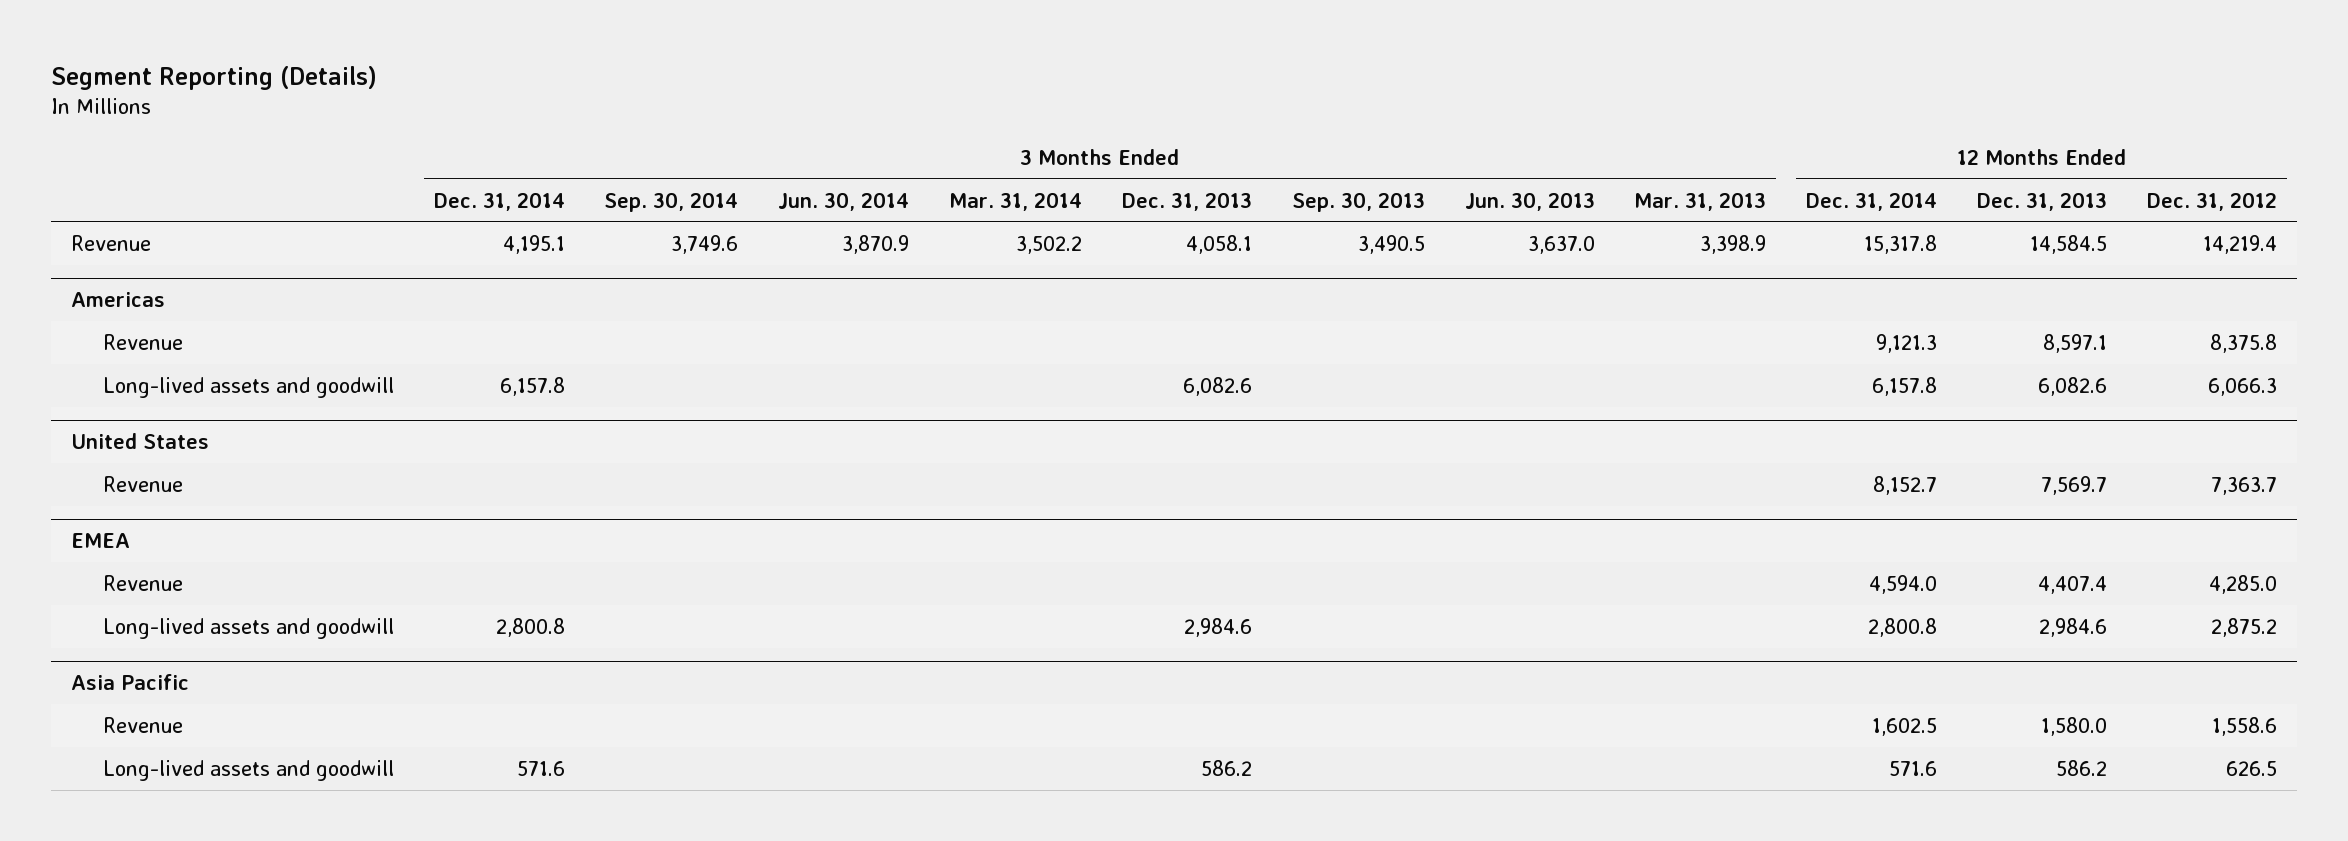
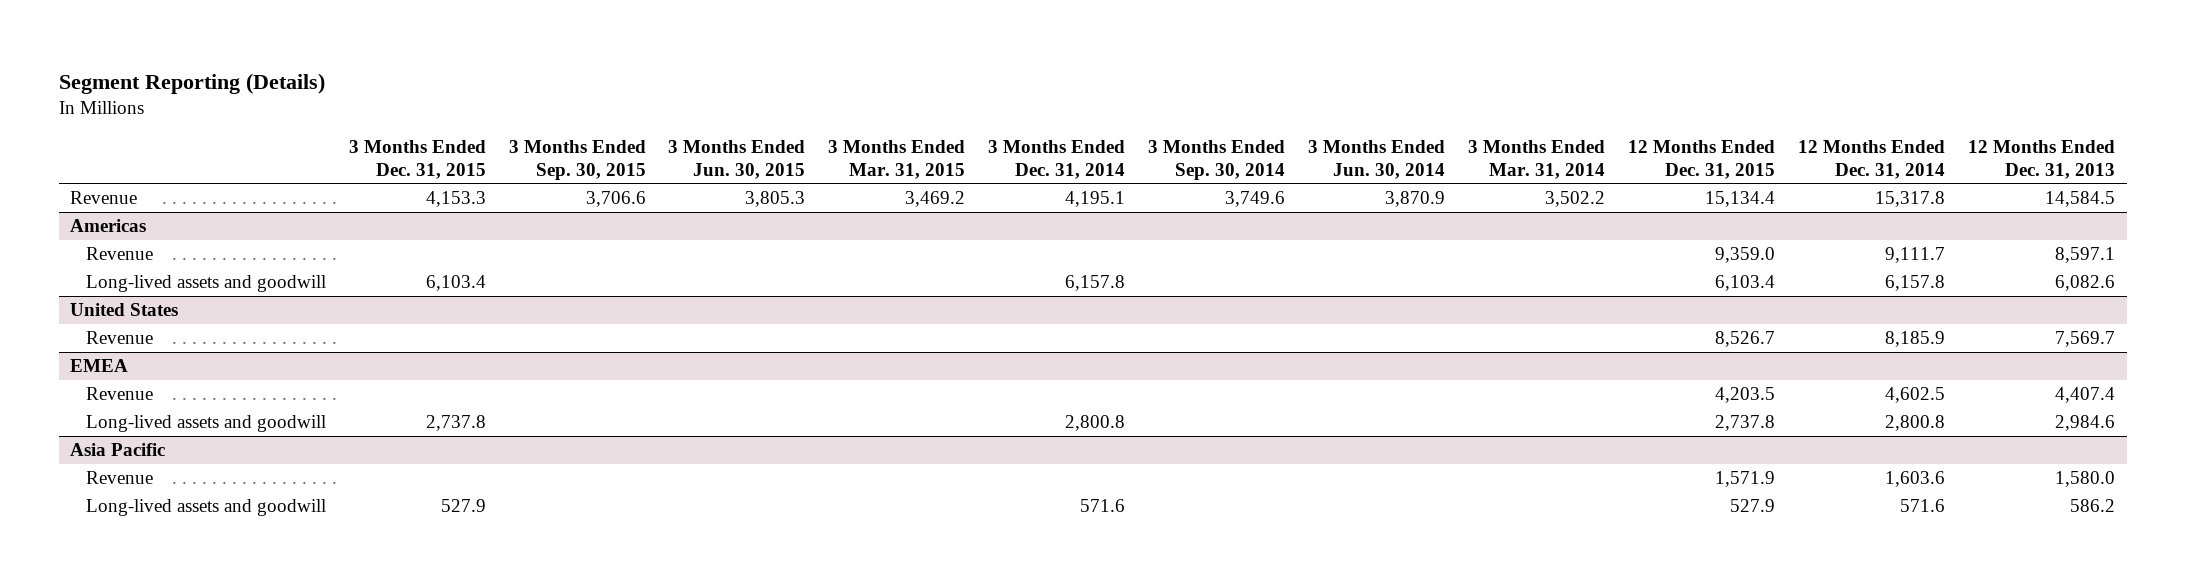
[1121,191,1252,211] Dec. 31, 2013 -> none
[1291,191,1425,212] Sep. 30, 2013 -> none
[1464,191,1595,211] Jun. 30, 2013 -> none
[1634,191,1767,211] Mar. 31, 2013 -> none
[2146,191,2277,211] Dec. 31, 2012 -> none
none -> [348,140,486,179] 3 Months Ended Dec. 31, 2015
none -> [508,140,646,180] 3 Months Ended Sep. 30, 2015
none -> [668,140,806,179] 3 Months Ended Jun. 30, 2015
none -> [828,140,966,179] 3 Months Ended Mar. 31, 2015
none -> [1628,140,1776,179] 12 Months Ended Dec. 31, 2015
[1876,333,1938,353] 9,121.3 -> [1885,247,1946,264] 9,111.7
[1873,475,1938,495] 8,152.7 -> [1885,331,1946,348] 8,185.9
[1869,574,1938,594] 4,594.0 -> [1885,387,1946,404] 4,602.5
[1872,717,1938,736] 1,602.5 -> [1885,471,1946,488] 1,603.6

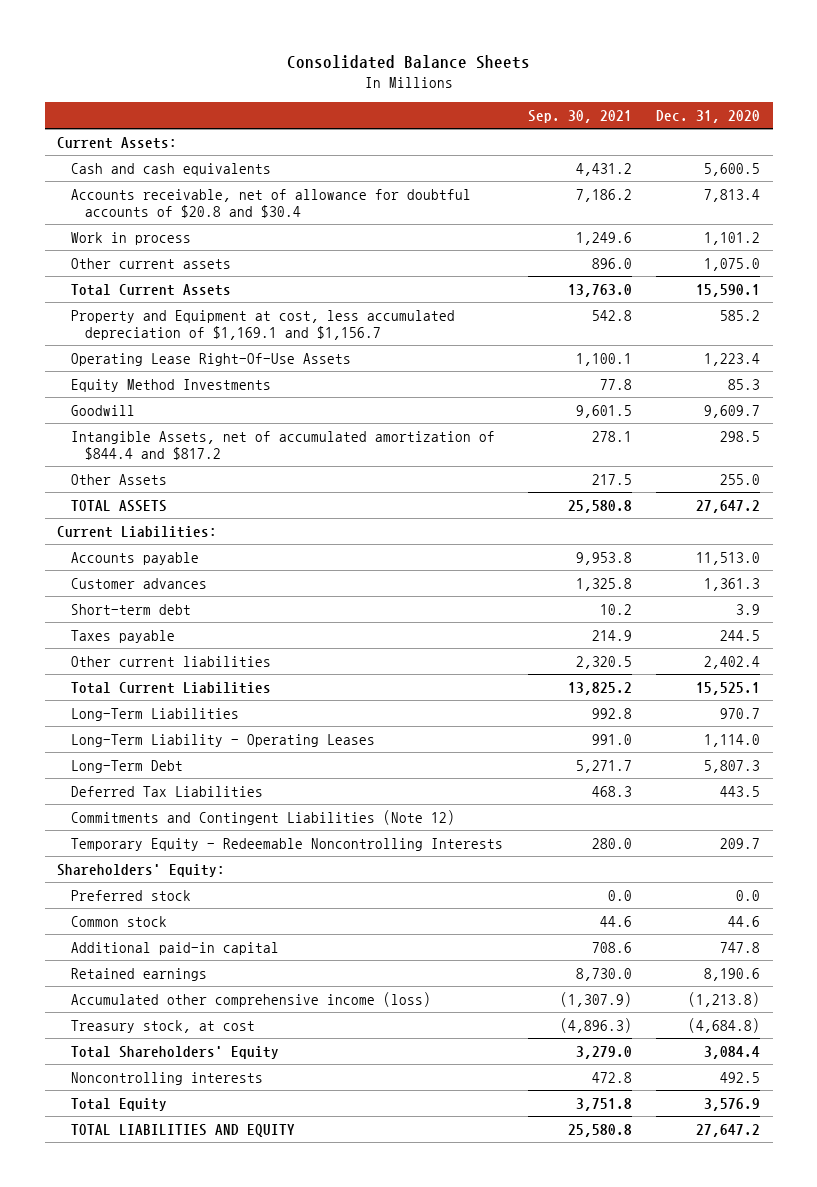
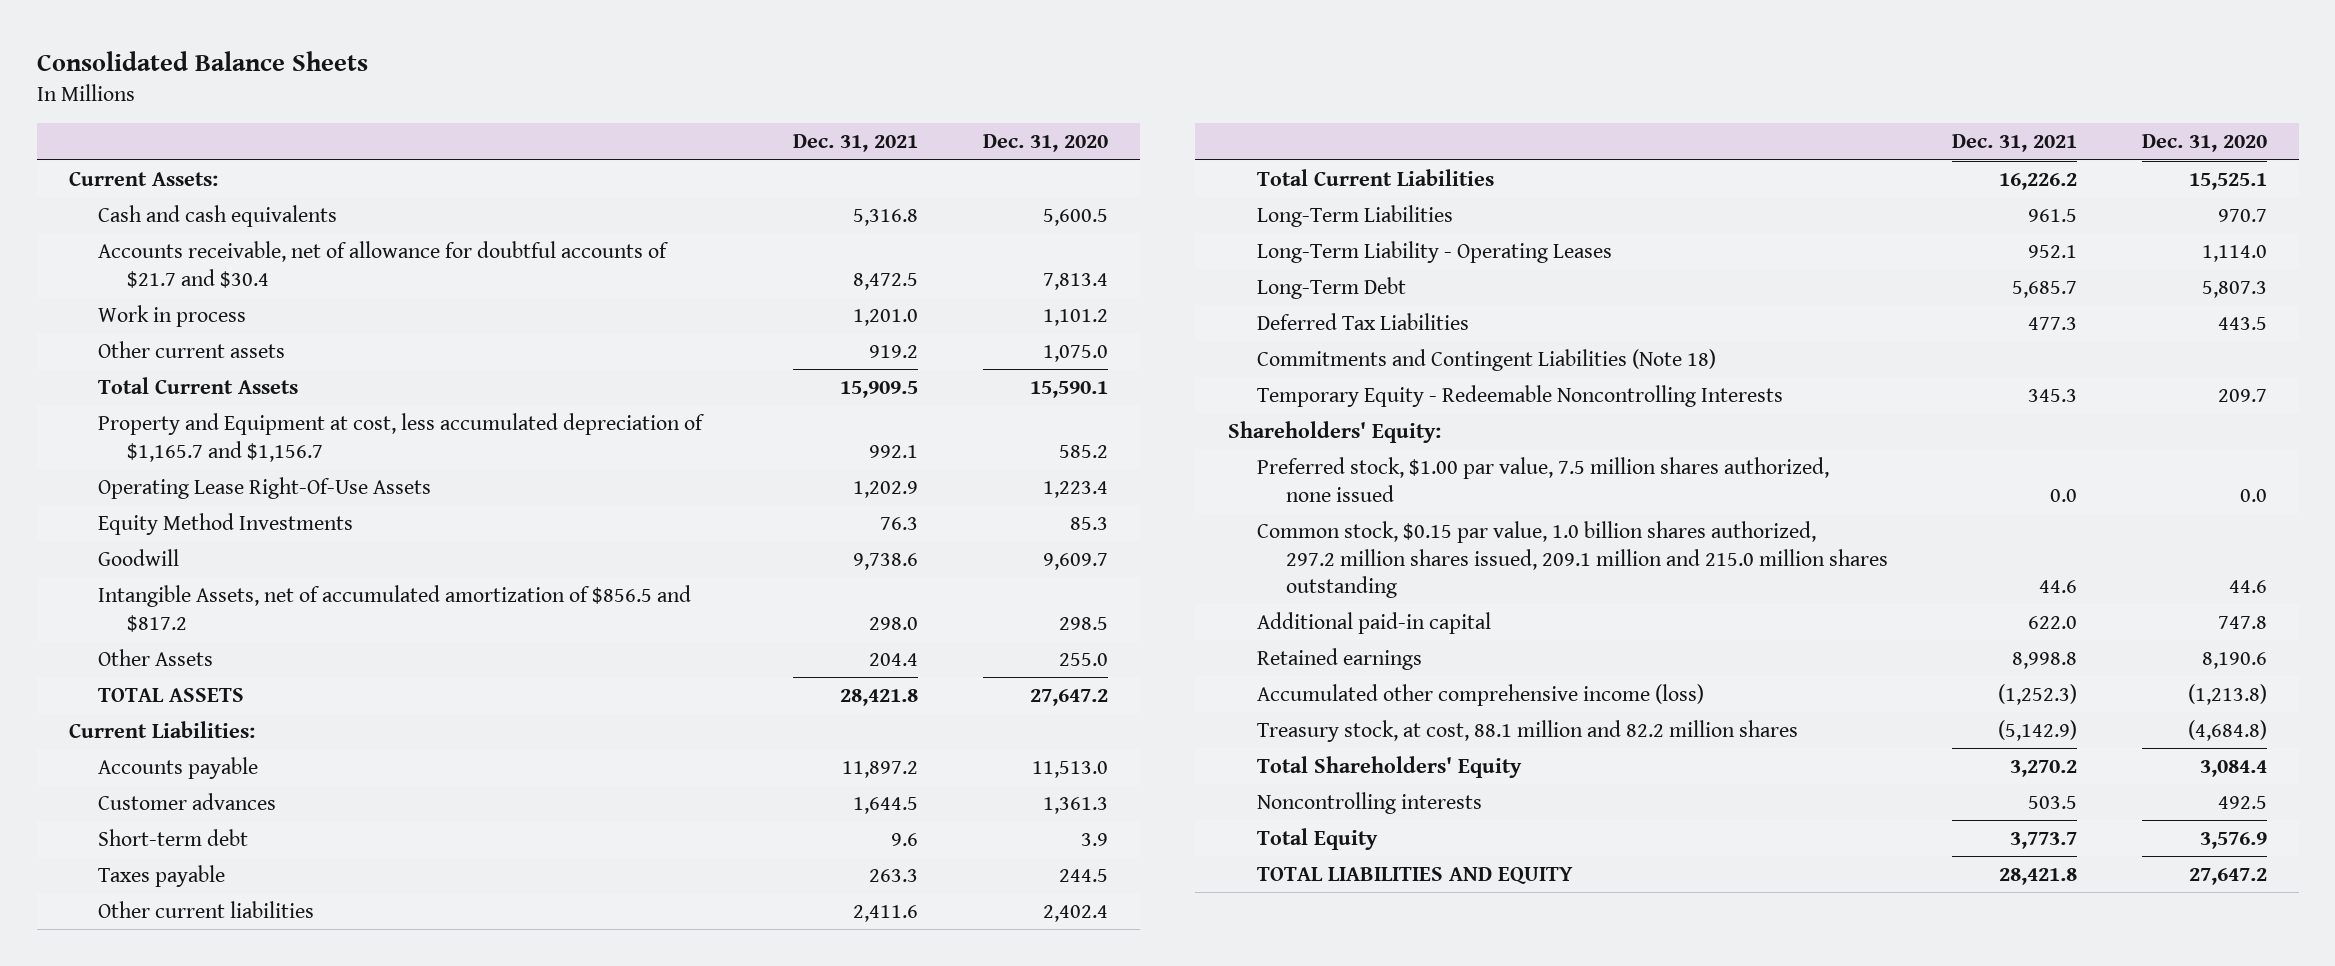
[527,109,632,123] Sep. 30, 2021 -> none
none -> [793,134,919,153] Dec. 31, 2021
[70,188,471,218] Accounts receivable, net of allowance for doubtful accounts of $20.8 and $30.4 -> [97,241,669,288] Accounts receivable, net of allowance for doubtful accounts of $21.7 and $30.4
[70,309,455,340] Property and Equipment at cost, less accumulated depreciation of $1,169.1 and $1,156.7 -> [97,413,705,462] Property and Equipment at cost, less accumulated depreciation of $1,165.7 and $1,156.7
[70,430,495,460] Intangible Assets, net of accumulated amortization of $844.4 and $817.2 -> [97,585,691,632] Intangible Assets, net of accumulated amortization of $856.5 and $817.2
[70,809,455,825] Commitments and Contingent Liabilities (Note 12) -> [1256,349,1716,372] Commitments and Contingent Liabilities (Note 18)
[70,889,191,901] Preferred stock -> [1256,457,1829,502] Preferred stock, $1.00 par value, 7.5 million shares authorized, none issued
[70,915,167,927] Common stock -> [1256,521,1888,599] Common stock, $0.15 par value, 1.0 billion shares authorized, 297.2 million shares issued, 209.1 million and 215.0 million shares outstanding
[70,1019,255,1033] Treasury stock, at cost -> [1256,720,1798,743] Treasury stock, at cost, 88.1 million and 82.2 million shares

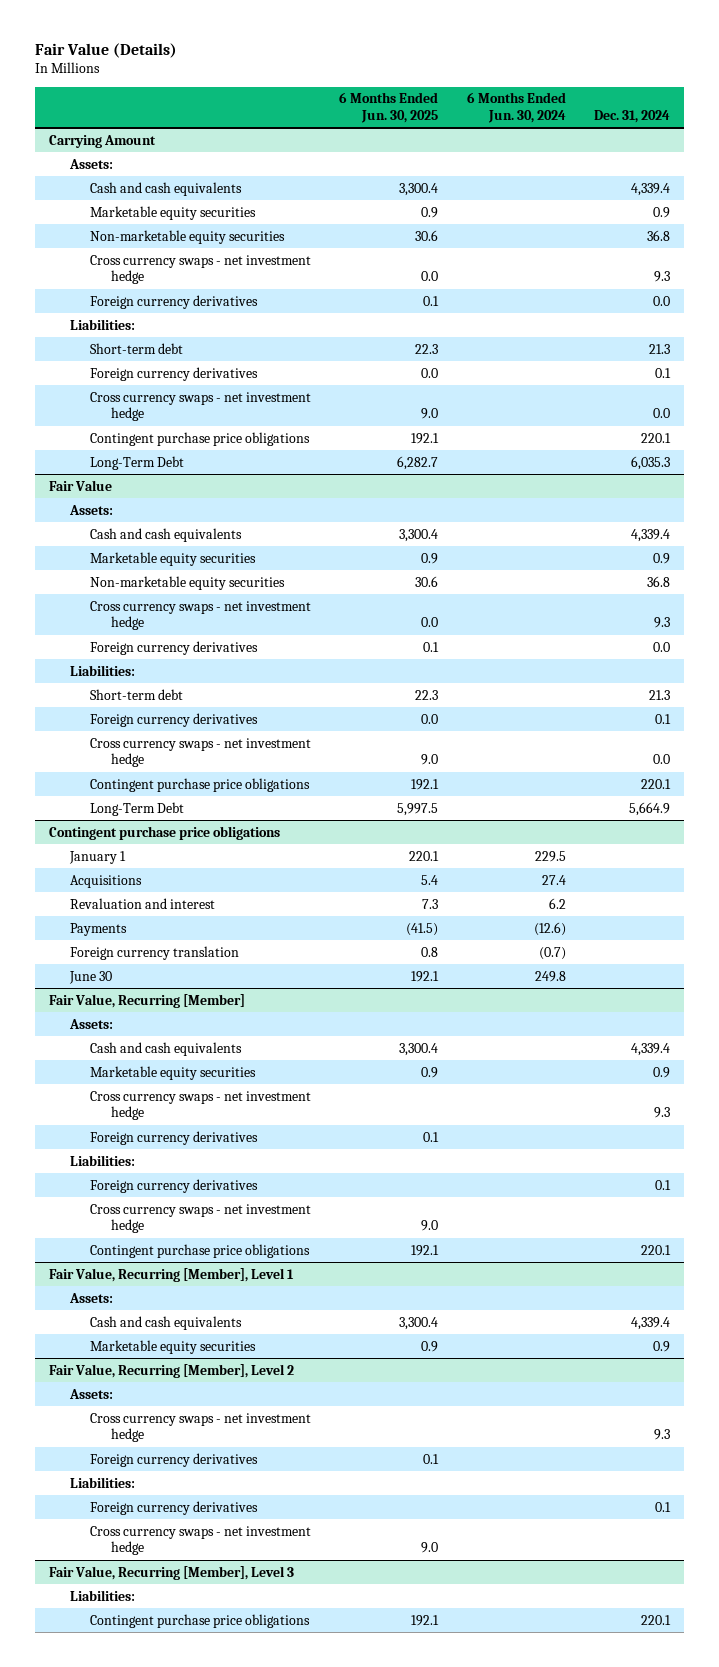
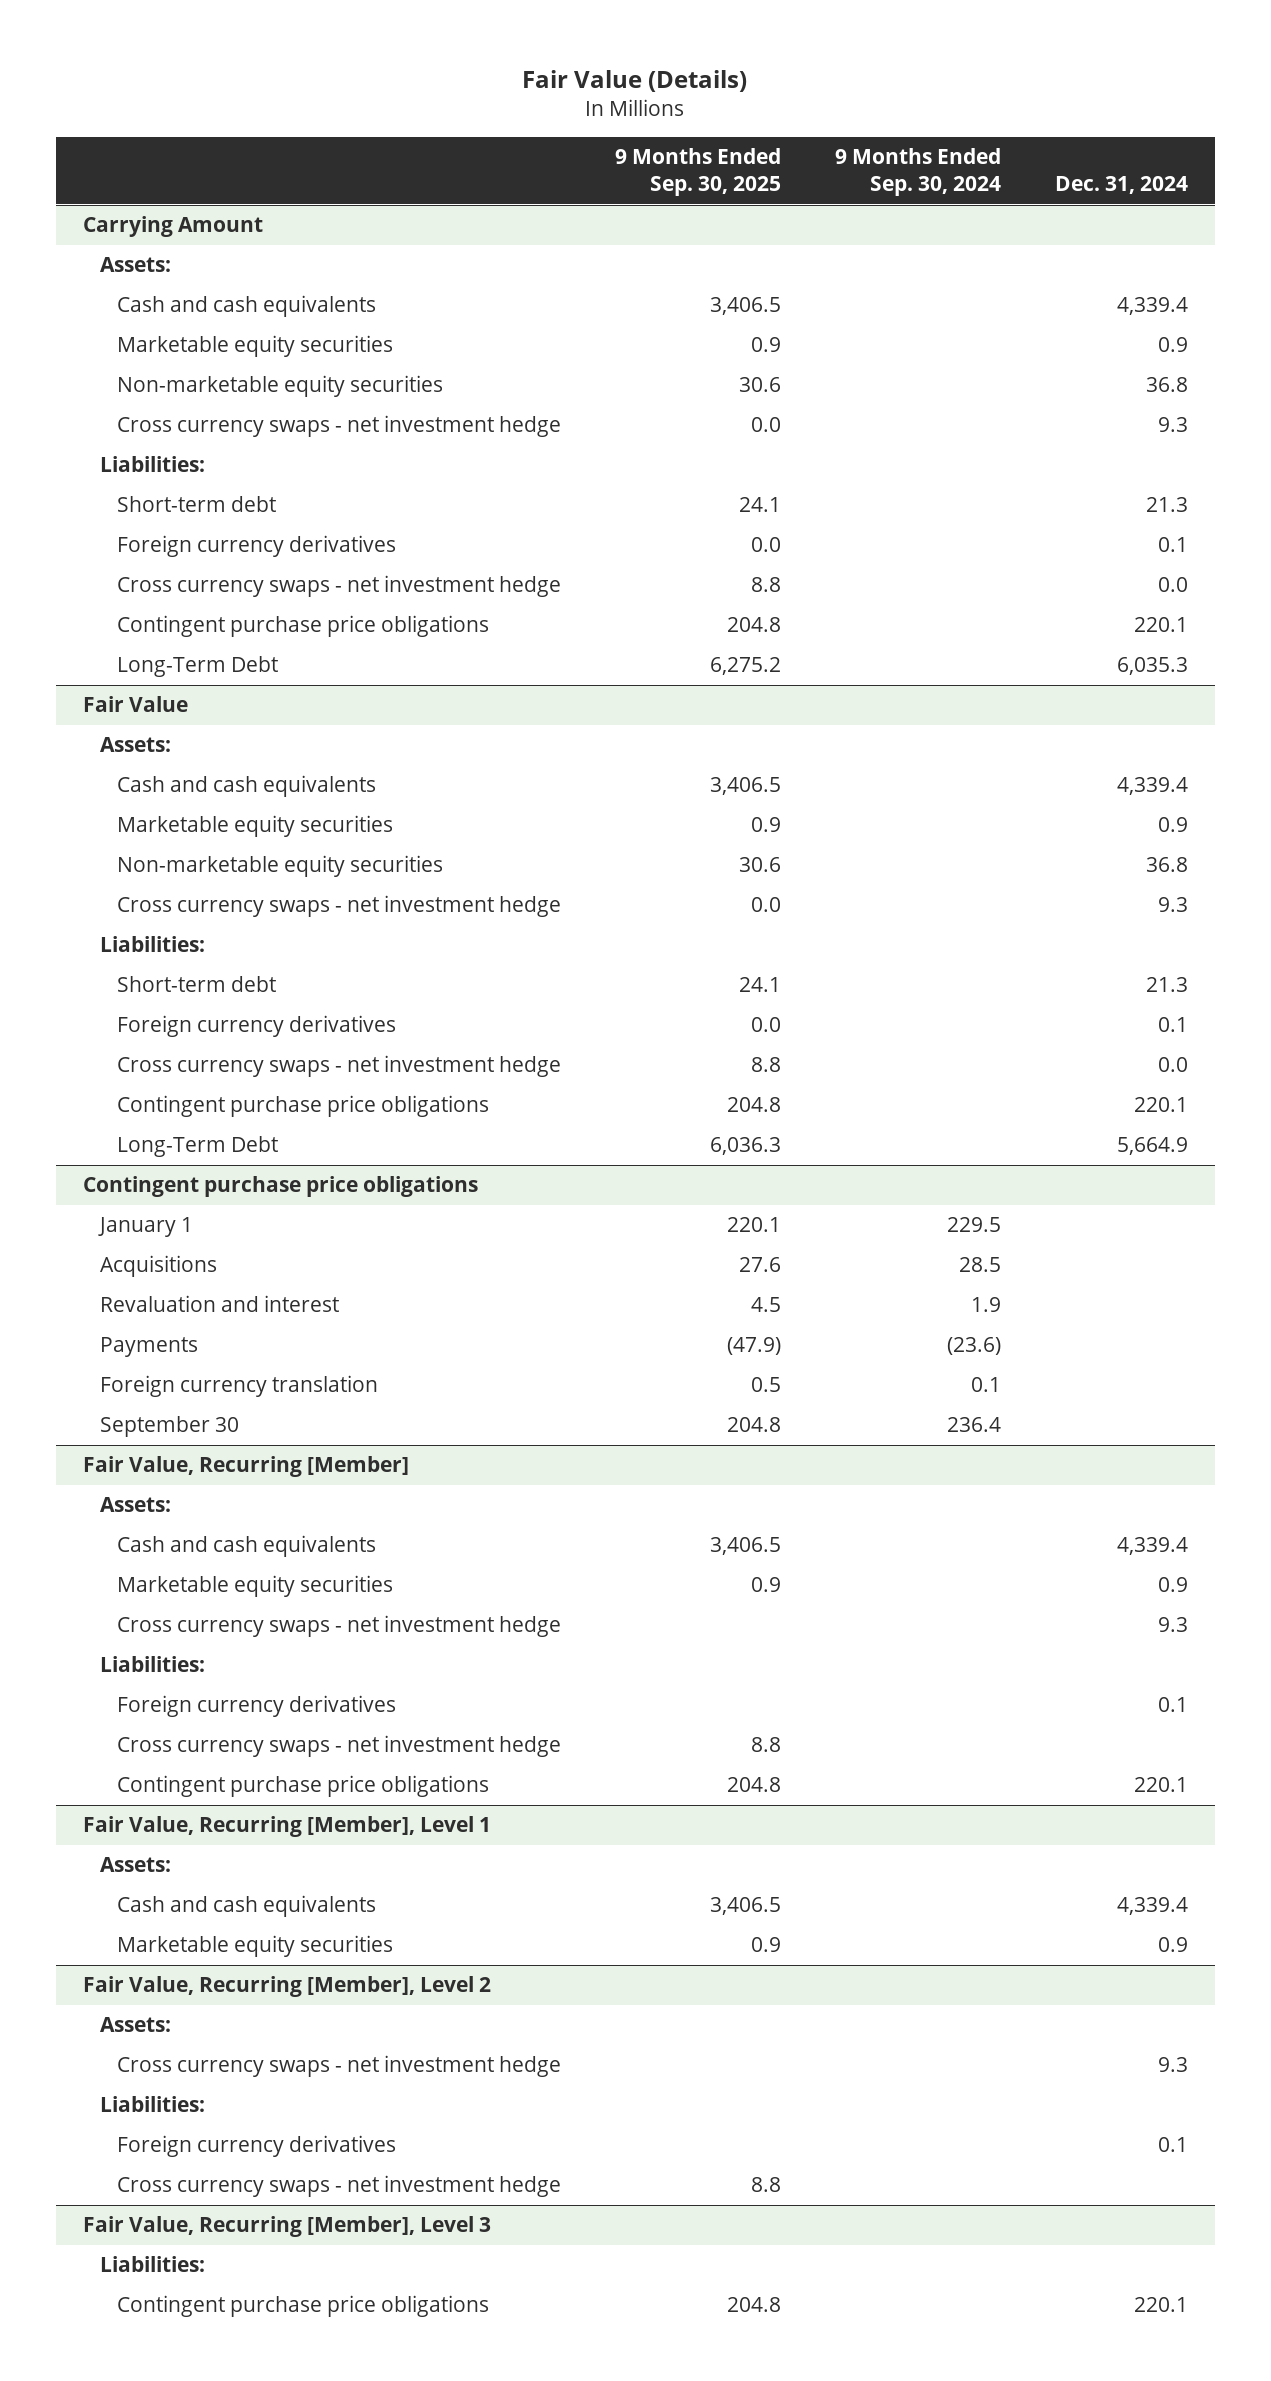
[339,92,439,123] 6 Months Ended Jun. 30, 2025 -> none
[466,92,566,123] 6 Months Ended Jun. 30, 2024 -> none
none -> [615,148,782,197] 9 Months Ended Sep. 30, 2025
none -> [834,148,1001,197] 9 Months Ended Sep. 30, 2024
[90,294,259,309] Foreign currency derivatives -> none
[90,640,259,655] Foreign currency derivatives -> none
[68,970,112,984] June 30 -> [100,1416,240,1438] September 30
[90,1130,259,1145] Foreign currency derivatives -> none
[90,1452,259,1467] Foreign currency derivatives -> none

